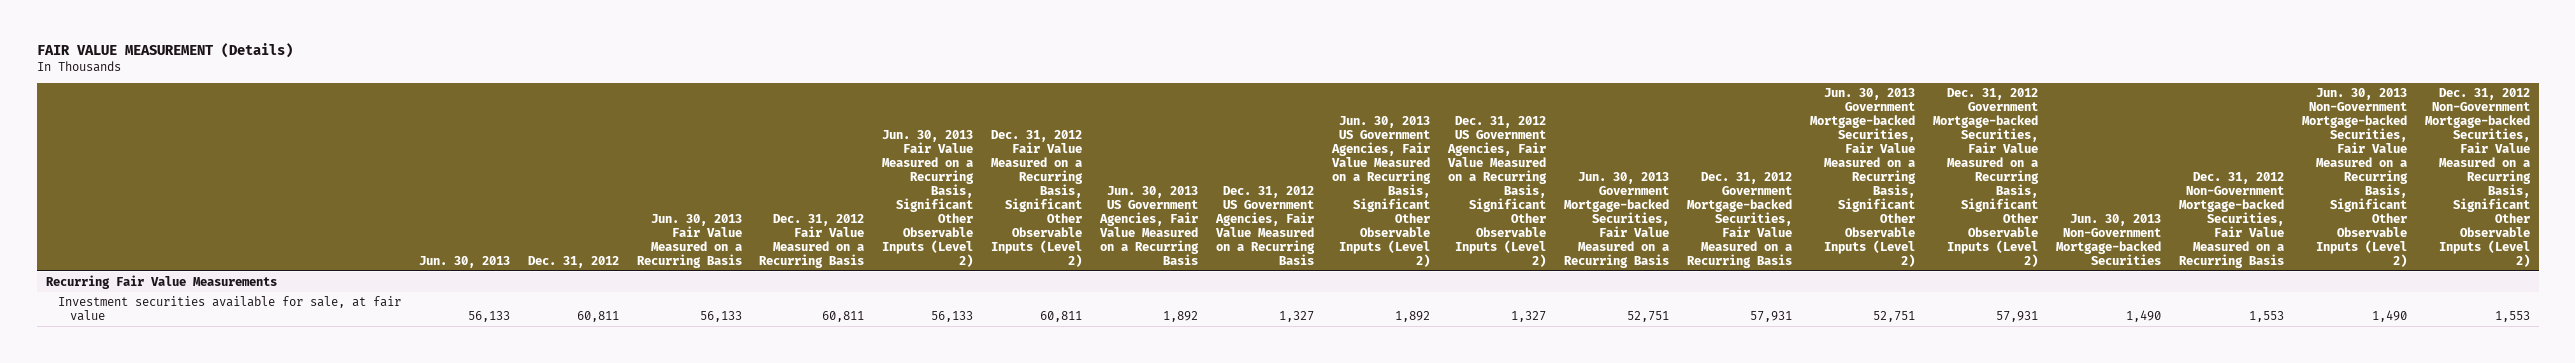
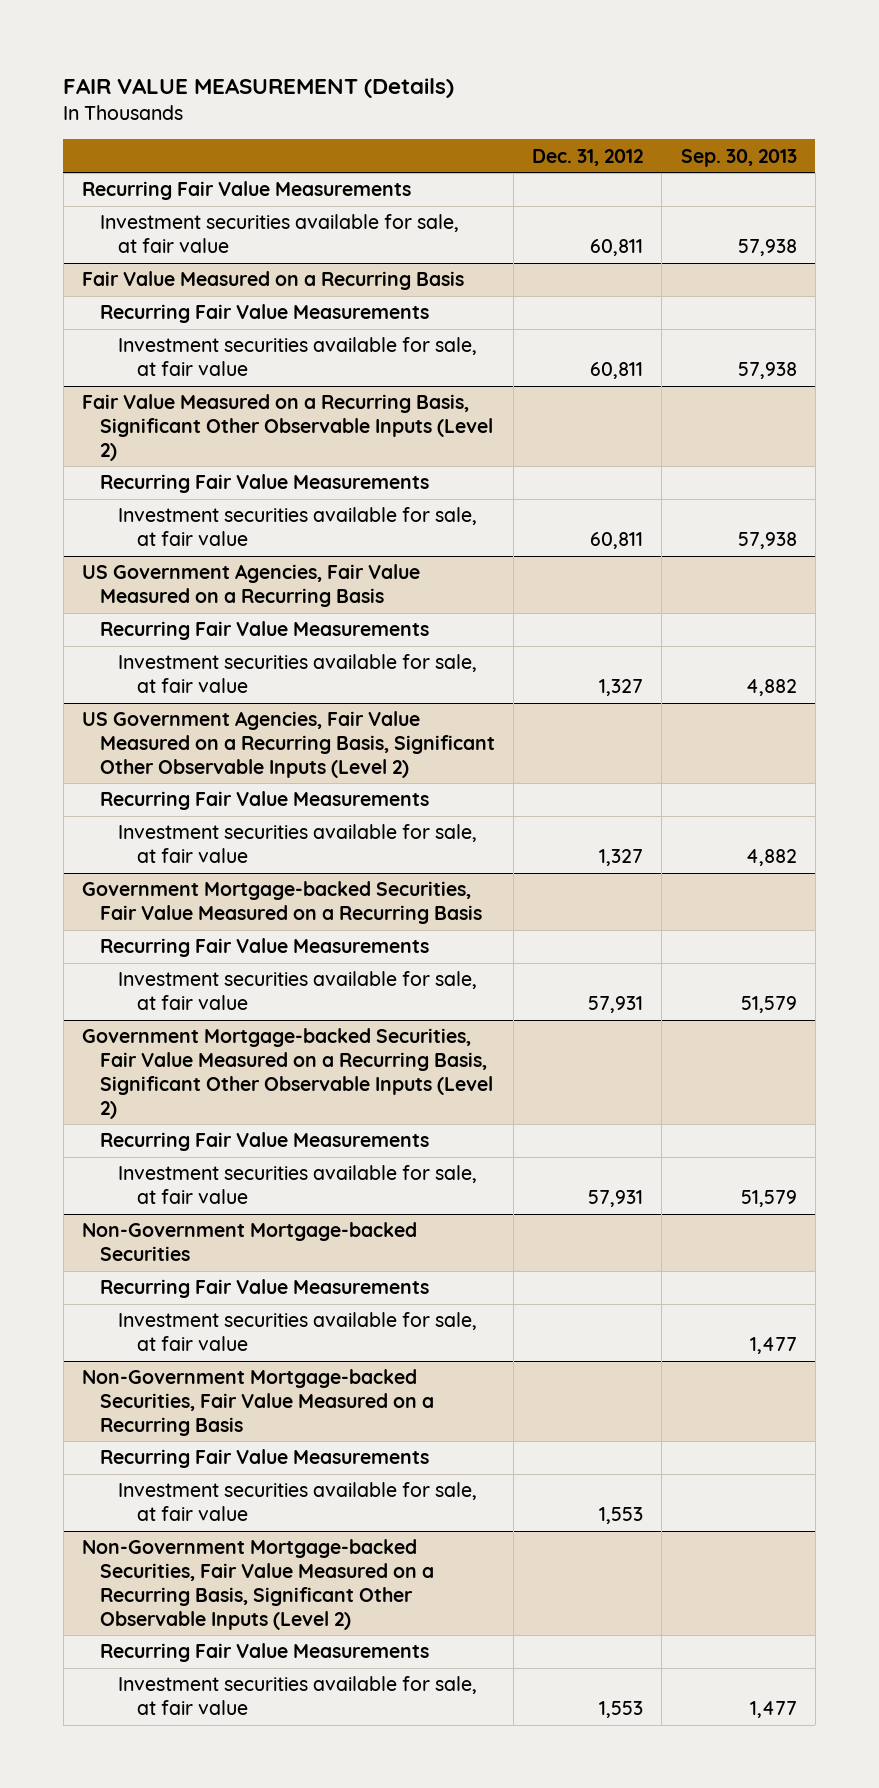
[418,256,510,269] Jun. 30, 2013 -> none
[636,214,742,269] Jun. 30, 2013 Fair Value Measured on a Recurring Basis -> none
[759,214,865,269] Dec. 31, 2012 Fair Value Measured on a Recurring Basis -> none
[882,130,975,268] Jun. 30, 2013 Fair Value Measured on a Recurring Basis, Significant Other Observable Inputs (Level 2) -> none
[991,130,1084,268] Dec. 31, 2012 Fair Value Measured on a Recurring Basis, Significant Other Observable Inputs (Level 2) -> none
[1099,186,1200,266] Jun. 30, 2013 US Government Agencies, Fair Value Measured on a Recurring Basis -> none
[1215,186,1316,266] Dec. 31, 2012 US Government Agencies, Fair Value Measured on a Recurring Basis -> none
[1331,115,1432,268] Jun. 30, 2013 US Government Agencies, Fair Value Measured on a Recurring Basis, Significant Other Observable Inputs (Level 2) -> none
[1447,115,1548,268] Dec. 31, 2012 US Government Agencies, Fair Value Measured on a Recurring Basis, Significant Other Observable Inputs (Level 2) -> none
[1564,172,1670,269] Jun. 30, 2013 Government Mortgage-backed Securities, Fair Value Measured on a Recurring Basis -> none
[1687,172,1793,269] Dec. 31, 2012 Government Mortgage-backed Securities, Fair Value Measured on a Recurring Basis -> none
[1809,87,1916,268] Jun. 30, 2013 Government Mortgage-backed Securities, Fair Value Measured on a Recurring Basis, Significant Other Observable Inputs (Level 2) -> none
[1932,87,2039,268] Dec. 31, 2012 Government Mortgage-backed Securities, Fair Value Measured on a Recurring Basis, Significant Other Observable Inputs (Level 2) -> none
[2055,214,2161,266] Jun. 30, 2013 Non-Government Mortgage-backed Securities -> none
[2178,172,2284,269] Dec. 31, 2012 Non-Government Mortgage-backed Securities, Fair Value Measured on a Recurring Basis -> none
[2301,87,2408,268] Jun. 30, 2013 Non-Government Mortgage-backed Securities, Fair Value Measured on a Recurring Basis, Significant Other Observable Inputs (Level 2) -> none
[2424,87,2531,268] Dec. 31, 2012 Non-Government Mortgage-backed Securities, Fair Value Measured on a Recurring Basis, Significant Other Observable Inputs (Level 2) -> none
none -> [680,148,797,167] Sep. 30, 2013
none -> [81,271,464,291] Fair Value Measured on a Recurring Basis
none -> [100,304,430,324] Recurring Fair Value Measurements
none -> [118,337,478,377] Investment securities available for sale, at fair value
none -> [81,394,494,461] Fair Value Measured on a Recurring Basis, Significant Other Observable Inputs (Level 2)
none -> [100,474,430,494] Recurring Fair Value Measurements
none -> [118,507,478,547] Investment securities available for sale, at fair value
none -> [81,564,420,608] US Government Agencies, Fair Value Measured on a Recurring Basis
none -> [100,621,430,641] Recurring Fair Value Measurements
none -> [118,654,478,694] Investment securities available for sale, at fair value
none -> [81,711,496,778] US Government Agencies, Fair Value Measured on a Recurring Basis, Significant Other Observable Inputs (Level 2)
none -> [100,791,430,811] Recurring Fair Value Measurements
none -> [118,824,478,864] Investment securities available for sale, at fair value
none -> [81,881,483,925] Government Mortgage-backed Securities, Fair Value Measured on a Recurring Basis
none -> [100,938,430,958] Recurring Fair Value Measurements
none -> [118,971,478,1011] Investment securities available for sale, at fair value
none -> [81,1028,494,1119] Government Mortgage-backed Securities, Fair Value Measured on a Recurring Basis, Significant Other Observable Inputs (Level 2)
none -> [100,1132,430,1152] Recurring Fair Value Measurements
none -> [118,1165,478,1205] Investment securities available for sale, at fair value
none -> [81,1222,417,1262] Non-Government Mortgage-backed Securities
none -> [100,1279,430,1299] Recurring Fair Value Measurements
none -> [118,1312,478,1352] Investment securities available for sale, at fair value
none -> [81,1369,435,1436] Non-Government Mortgage-backed Securities, Fair Value Measured on a Recurring Basis
none -> [100,1449,430,1469] Recurring Fair Value Measurements
none -> [118,1482,478,1522] Investment securities available for sale, at fair value
none -> [81,1539,435,1630] Non-Government Mortgage-backed Securities, Fair Value Measured on a Recurring Basis, Significant Other Observable Inputs (Level 2)
none -> [100,1643,430,1663] Recurring Fair Value Measurements
none -> [118,1676,478,1716] Investment securities available for sale, at fair value

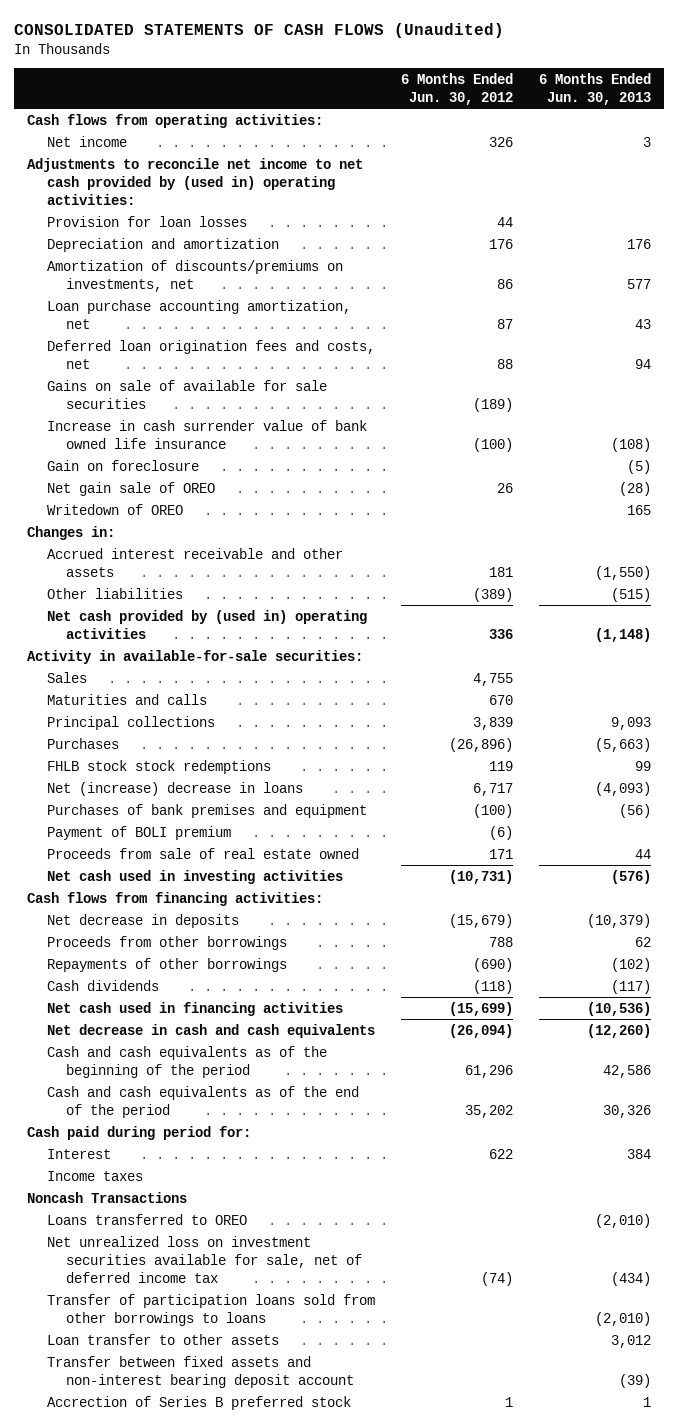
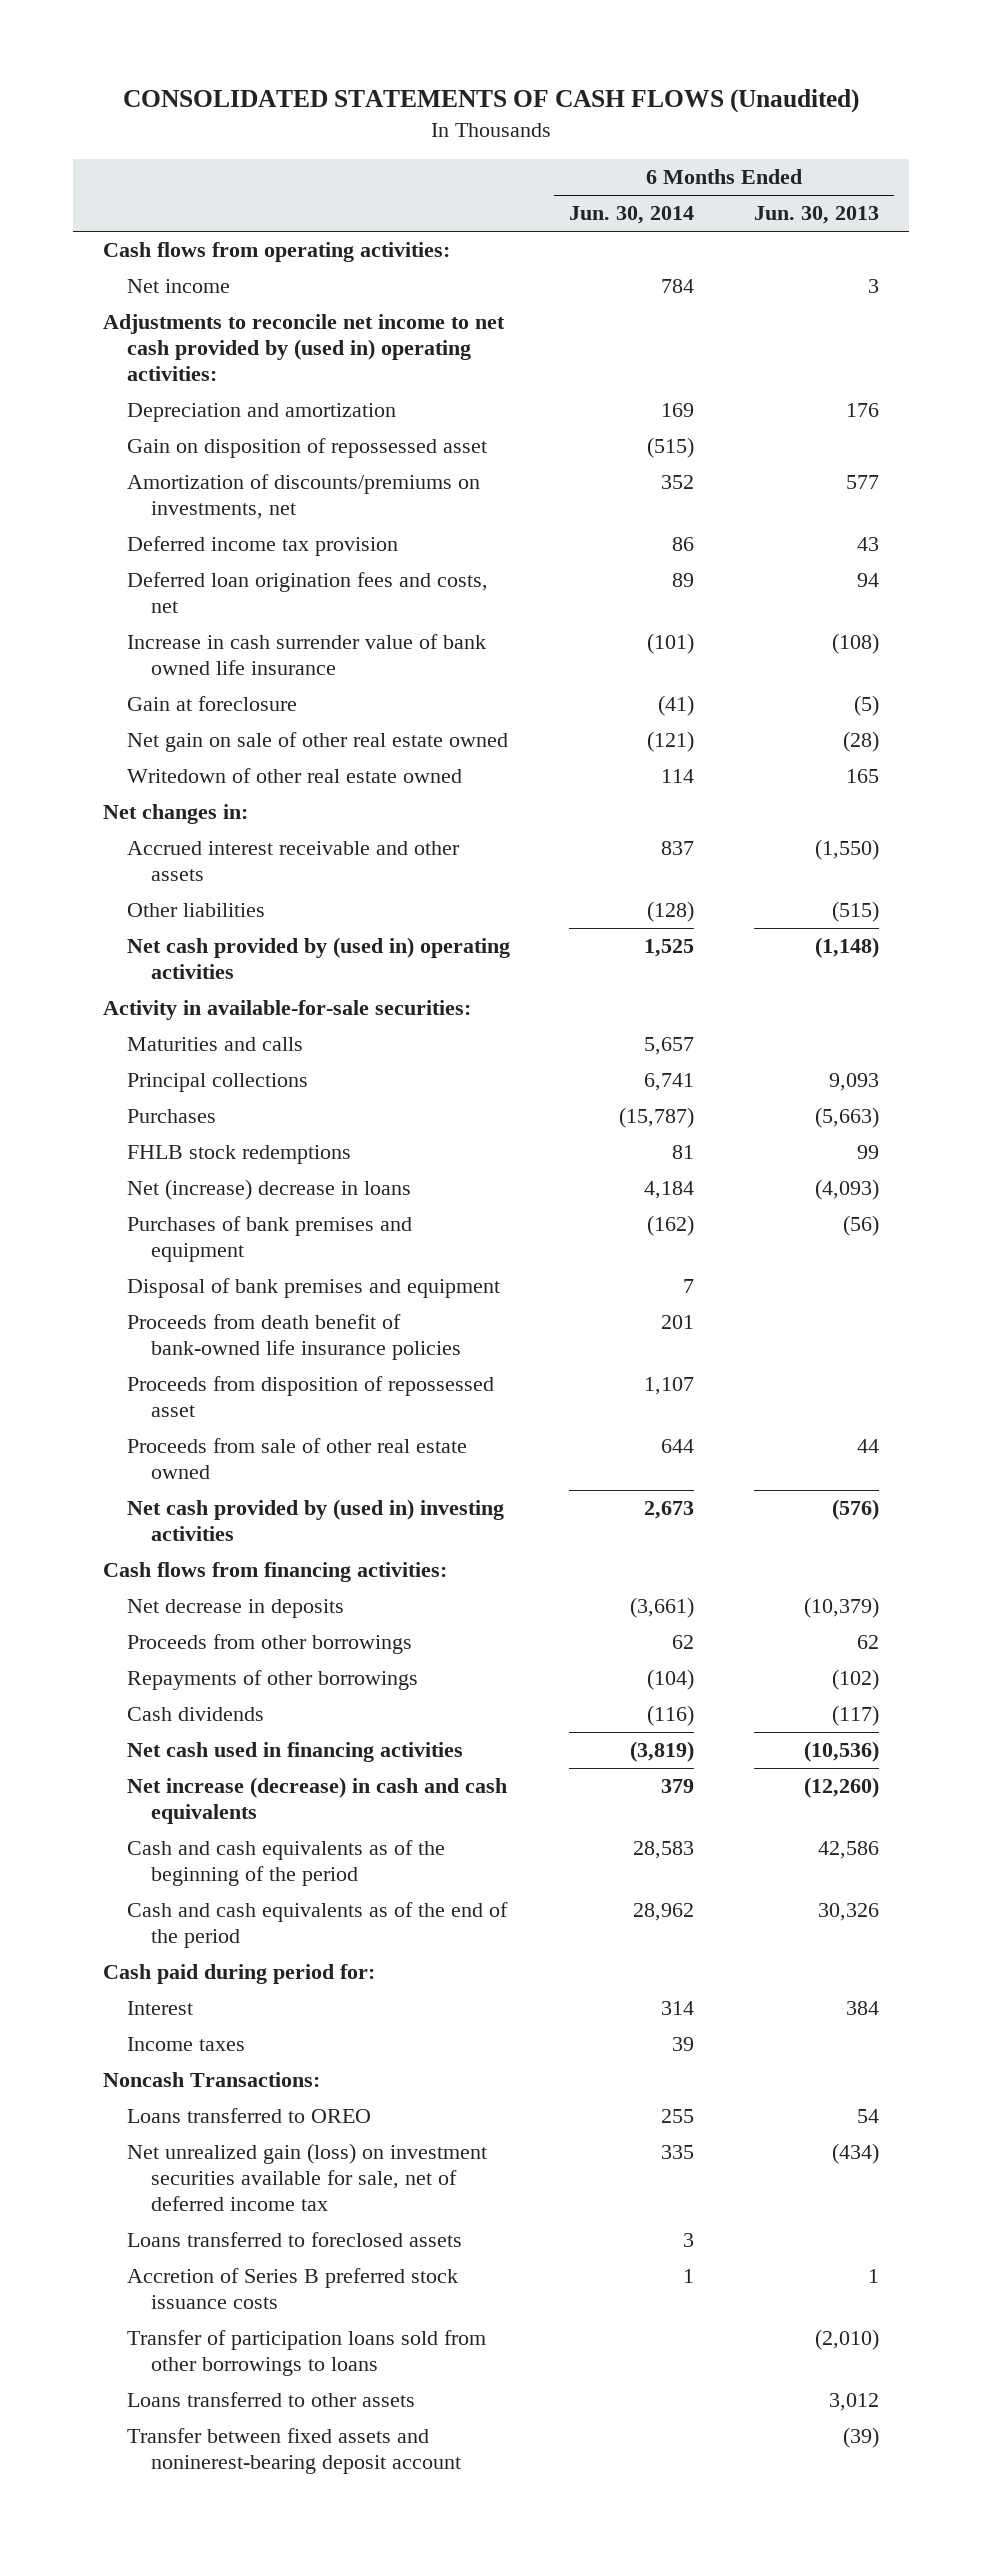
[400,72,513,106] 6 Months Ended Jun. 30, 2012 -> none
none -> [569,206,695,225] Jun. 30, 2014
[46,215,247,227] Provision for loan losses -> none
none -> [126,438,487,459] Gain on disposition of repossessed asset
[46,299,351,329] Loan purchase accounting amortization, net -> none
none -> [126,536,398,557] Deferred income tax provision
[46,379,327,409] Gains on sale of available for sale securities -> none
[46,459,199,471] Gain on foreclosure -> [126,696,297,712] Gain at foreclosure
[46,481,215,496] Net gain sale of OREO -> [126,732,508,753] Net gain on sale of other real estate owned
[46,503,183,515] Writedown of OREO -> [126,768,462,784] Writedown of other real estate owned
[26,525,115,540] Changes in: -> [102,804,248,825] Net changes in:
[46,671,87,683] Sales -> none
[46,759,271,774] FHLB stock stock redemptions -> [126,1145,351,1165] FHLB stock redemptions
[46,825,231,840] Payment of BOLI premium -> none
none -> [126,1278,500,1299] Disposal of bank premises and equipment
none -> [126,1314,461,1361] Proceeds from death benefit of bank-owned life insurance policies
none -> [126,1376,494,1418] Proceeds from disposition of repossessed asset
[46,847,359,859] Proceeds from sale of real estate owned -> [126,1438,467,1480] Proceeds from sale of other real estate owned
[46,869,343,884] Net cash used in investing activities -> [126,1499,504,1542] Net cash provided by (used in) investing activities
[46,1023,375,1038] Net decrease in cash and cash equivalents -> [126,1777,507,1825] Net increase (decrease) in cash and cash equivalents
[26,1191,187,1203] Noncash Transactions -> [102,2072,320,2088] Noncash Transactions:
[595,1213,652,1228] (2,010) -> [856,2109,879,2124] 54
[46,1235,363,1283] Net unrealized loss on investment securities available for sale, net of deferred income tax -> [126,2143,487,2212] Net unrealized gain (loss) on investment securities available for sale, net of deferred income tax
none -> [126,2232,462,2248] Loans transferred to foreclosed assets
none -> [126,2268,458,2310] Accretion of Series B preferred stock issuance costs
[46,1395,351,1410] Accrection of Series B preferred stock -> none
[46,1333,279,1345] Loan transfer to other assets -> [126,2392,415,2408] Loans transferred to other assets
[46,1355,355,1388] Transfer between fixed assets and non-interest bearing deposit account -> [126,2428,461,2475] Transfer between fixed assets and noninerest-bearing deposit account

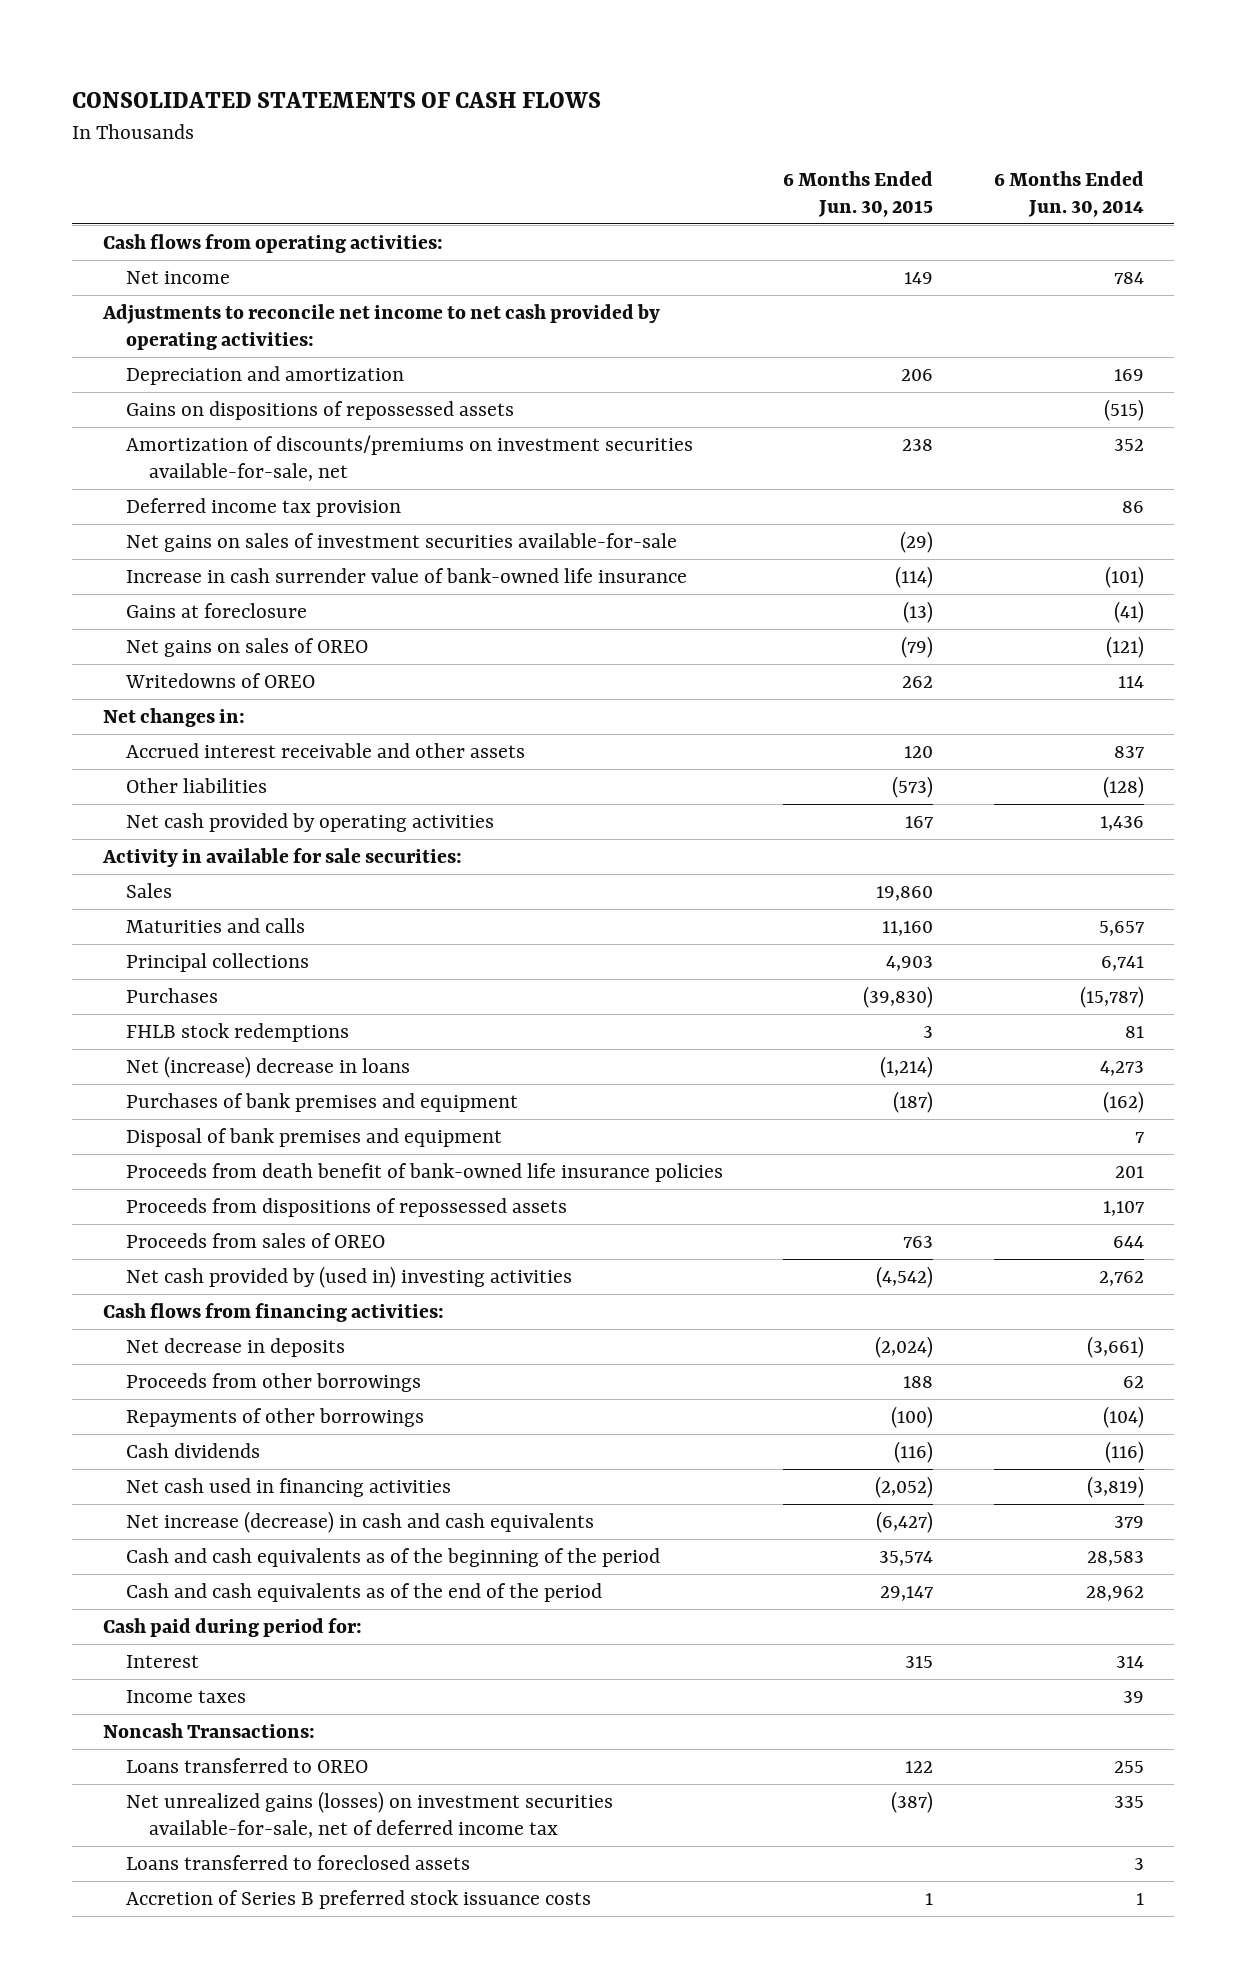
[122,89,859,114] CONSOLIDATED STATEMENTS OF CASH FLOWS (Unaudited) -> [72,91,602,108] CONSOLIDATED STATEMENTS OF CASH FLOWS
[753,206,879,225] Jun. 30, 2013 -> none
none -> [783,170,934,217] 6 Months Ended Jun. 30, 2015
[102,314,505,382] Adjustments to reconcile net income to net cash provided by (used in) operating activities: -> [101,303,660,350] Adjustments to reconcile net income to net cash provided by operating activities:
[126,438,487,459] Gain on disposition of repossessed asset -> [125,400,514,420] Gains on dispositions of repossessed assets
[126,474,480,520] Amortization of discounts/premiums on investments, net -> [125,434,693,481] Amortization of discounts/premiums on investment securities available-for-sale, net
[126,572,488,614] Deferred loan origination fees and costs, net -> none
none -> [125,532,677,552] Net gains on sales of investment securities available-for-sale
[126,634,486,676] Increase in cash surrender value of bank owned life insurance -> [125,567,687,583] Increase in cash surrender value of bank-owned life insurance
[126,696,297,712] Gain at foreclosure -> [125,602,307,618] Gains at foreclosure
[126,732,508,753] Net gain on sale of other real estate owned -> [125,637,368,657] Net gains on sales of OREO
[126,768,462,784] Writedown of other real estate owned -> [124,672,315,688] Writedowns of OREO
[126,937,510,980] Net cash provided by (used in) operating activities -> [125,812,494,832] Net cash provided by operating activities
[644,939,695,958] 1,525 -> [1100,815,1145,831] 1,436
[102,1000,471,1021] Activity in available-for-sale securities: -> [101,847,462,867] Activity in available for sale securities:
none -> [125,882,172,898] Sales
[644,1181,695,1200] 4,184 -> [1100,1060,1145,1076] 4,273
[126,1376,494,1418] Proceeds from disposition of repossessed asset -> [125,1197,567,1217] Proceeds from dispositions of repossessed assets
[126,1438,467,1480] Proceeds from sale of other real estate owned -> [125,1232,385,1248] Proceeds from sales of OREO
[644,1501,695,1520] 2,673 -> [1099,1270,1145,1286] 2,762
[126,2143,487,2212] Net unrealized gain (loss) on investment securities available for sale, net of deferred income tax -> [125,1790,613,1838] Net unrealized gains (losses) on investment securities available-for-sale, net of deferred income tax
[126,2330,486,2377] Transfer of participation loans sold from other borrowings to loans -> none
[126,2392,415,2408] Loans transferred to other assets -> none
[126,2428,461,2475] Transfer between fixed assets and noninerest-bearing deposit account -> none

